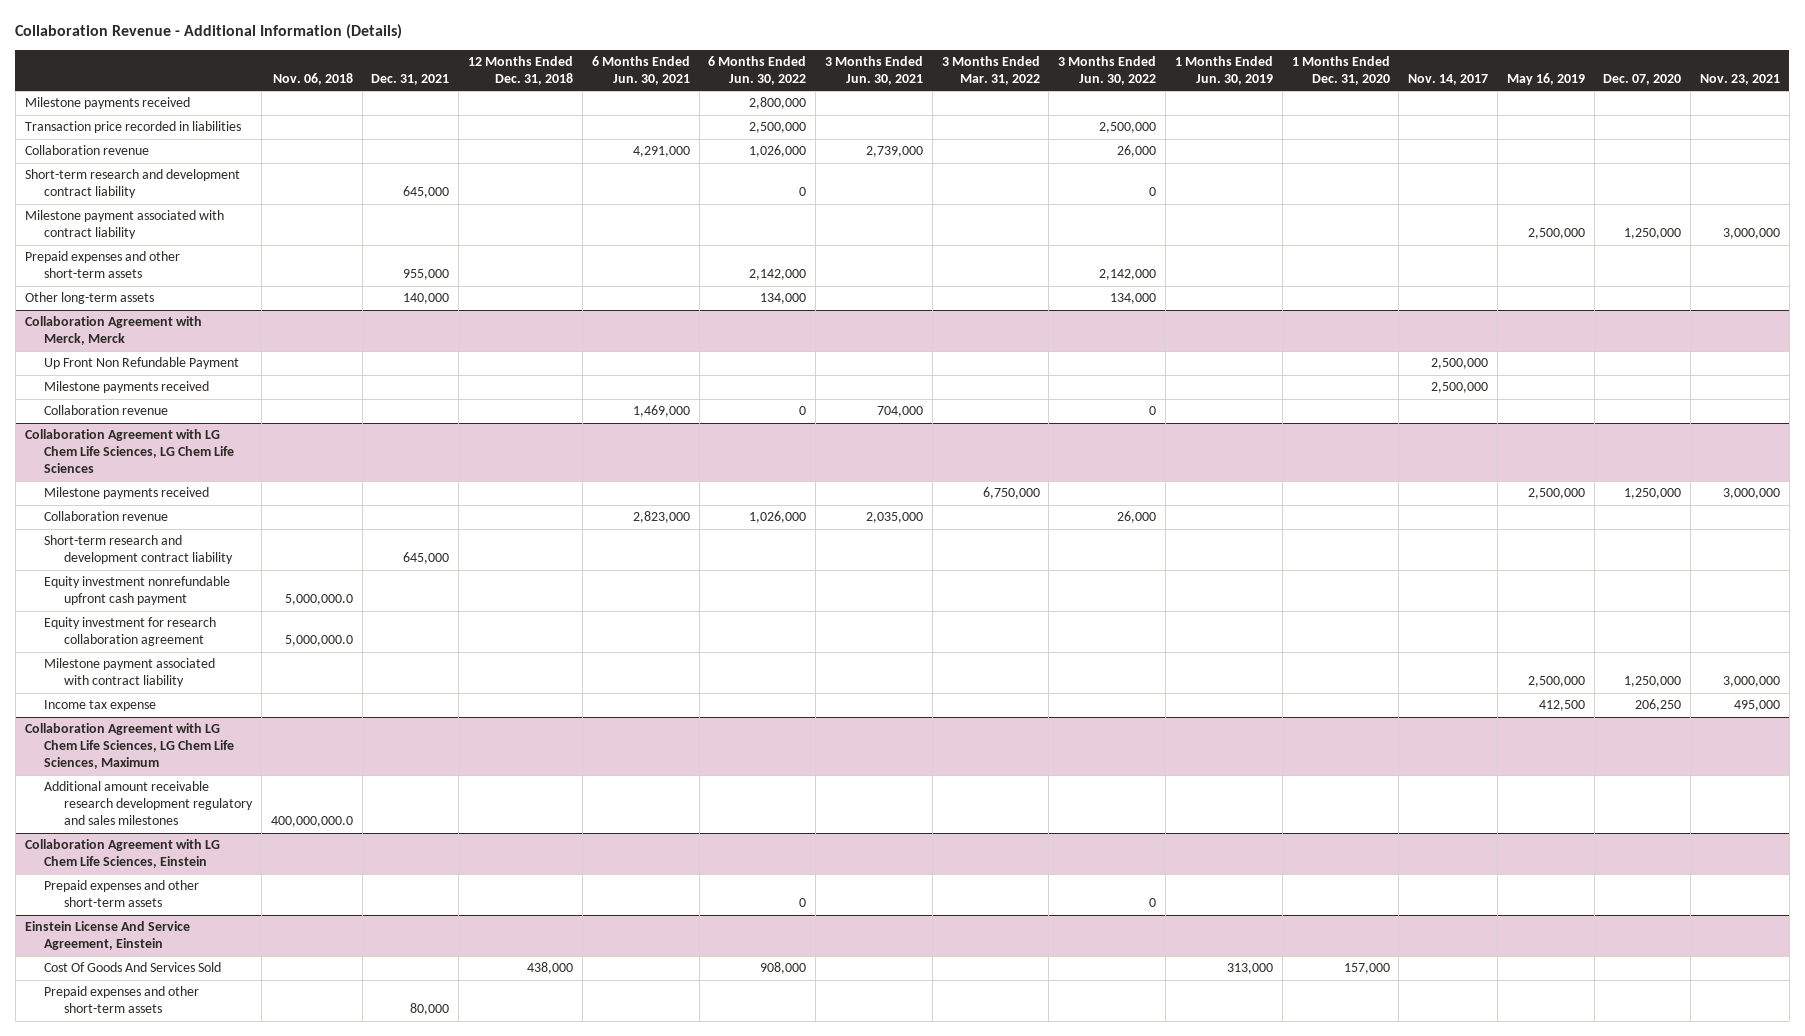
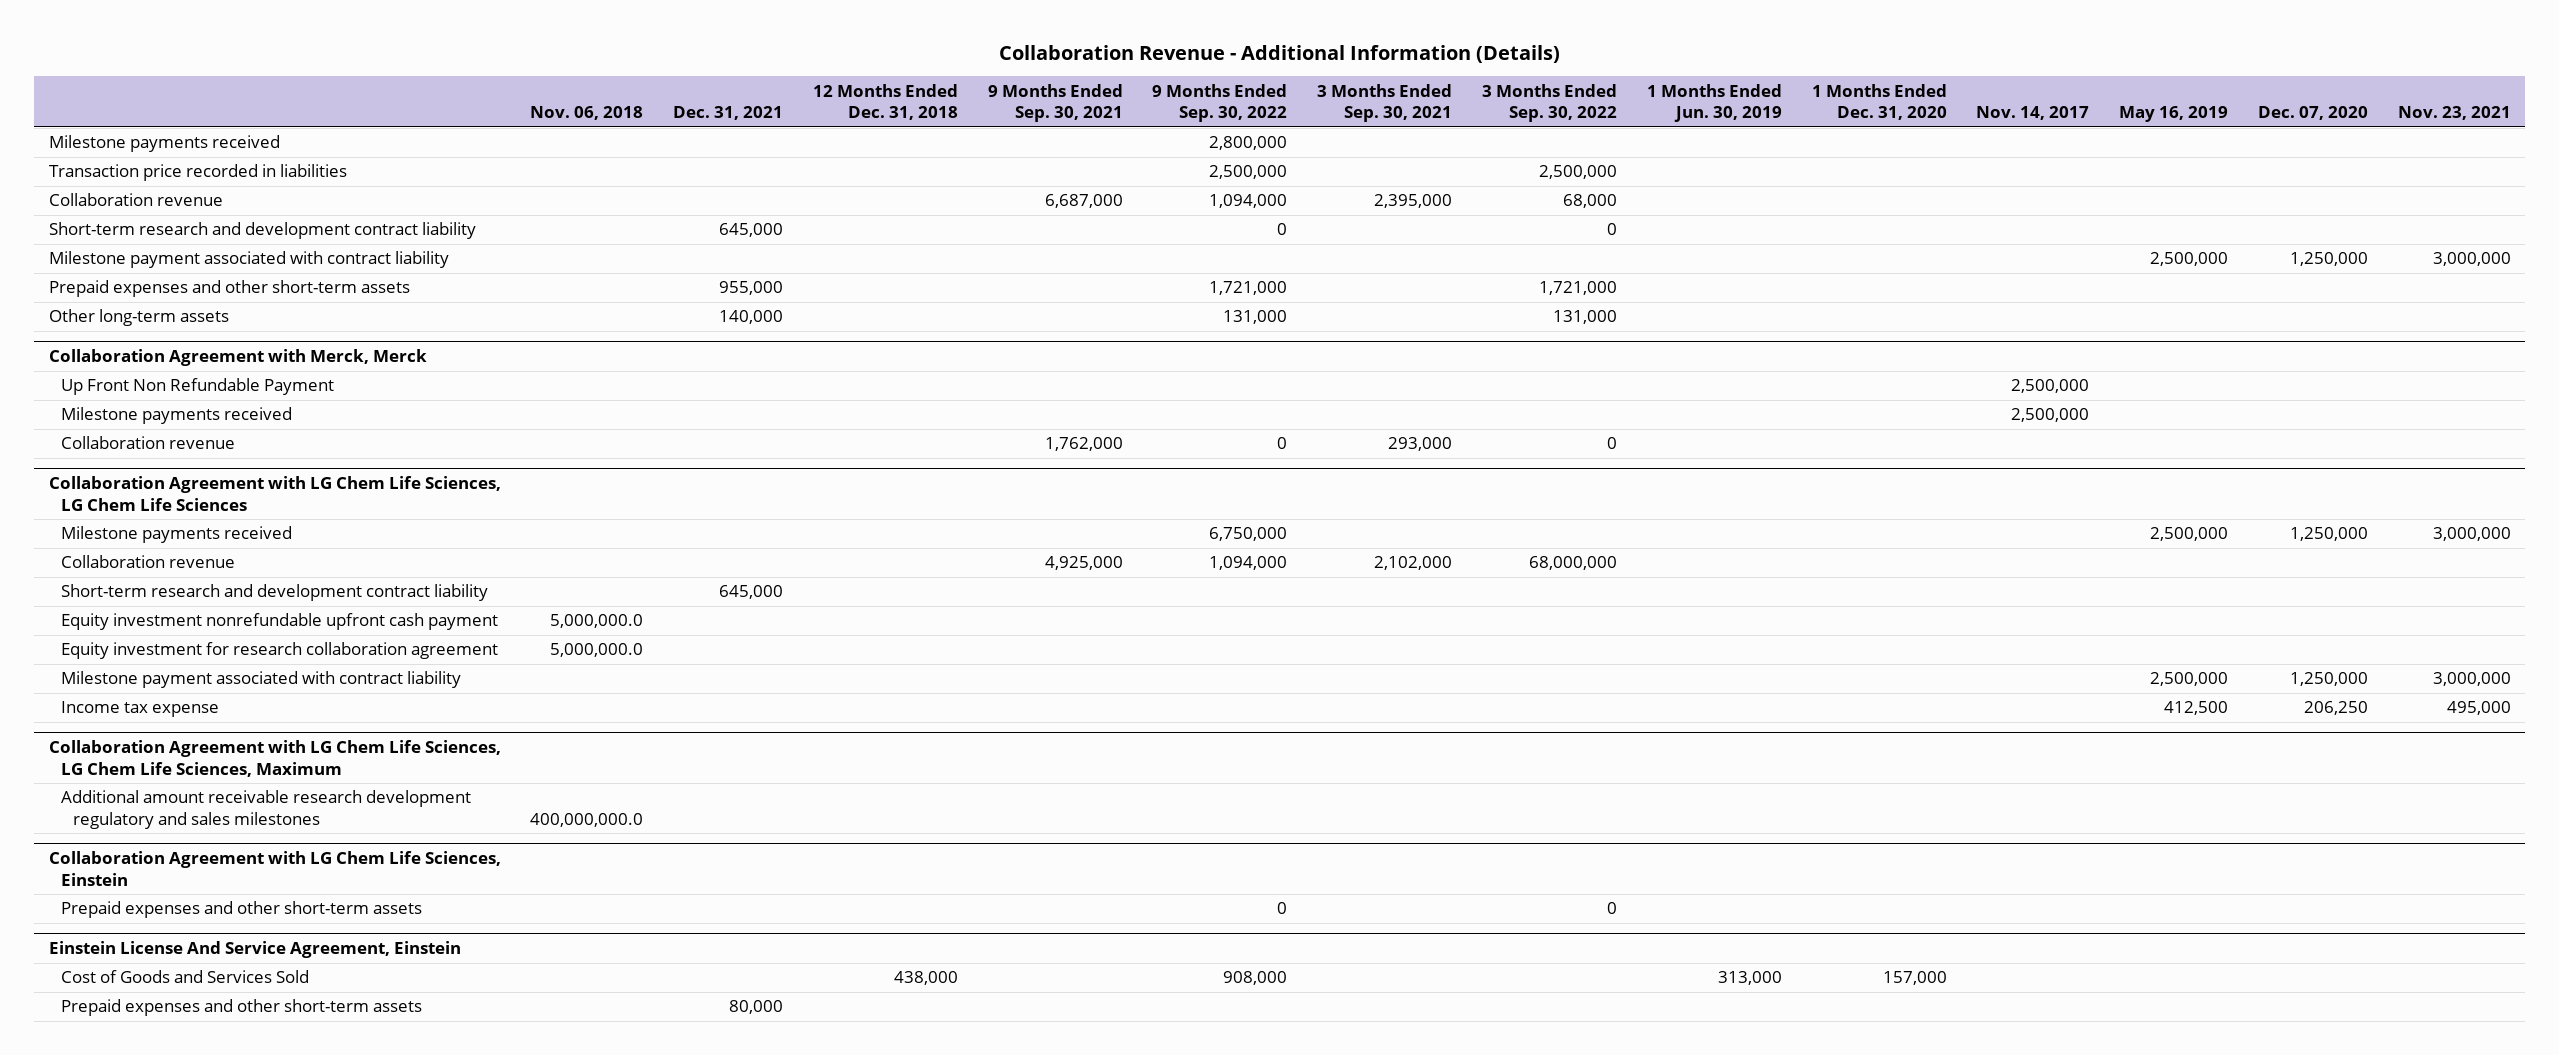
[591,55,690,85] 6 Months Ended Jun. 30, 2021 -> none
[708,55,807,85] 6 Months Ended Jun. 30, 2022 -> none
[824,55,923,85] 3 Months Ended Jun. 30, 2021 -> none
[941,55,1040,85] 3 Months Ended Mar. 31, 2022 -> none
[1058,55,1157,85] 3 Months Ended Jun. 30, 2022 -> none
none -> [987,83,1123,123] 9 Months Ended Sep. 30, 2021
none -> [1152,83,1288,123] 9 Months Ended Sep. 30, 2022
none -> [1317,83,1453,123] 3 Months Ended Sep. 30, 2021
none -> [1481,83,1617,123] 3 Months Ended Sep. 30, 2022
[44,962,222,973] Cost Of Goods And Services Sold -> [60,970,309,984] Cost of Goods and Services Sold

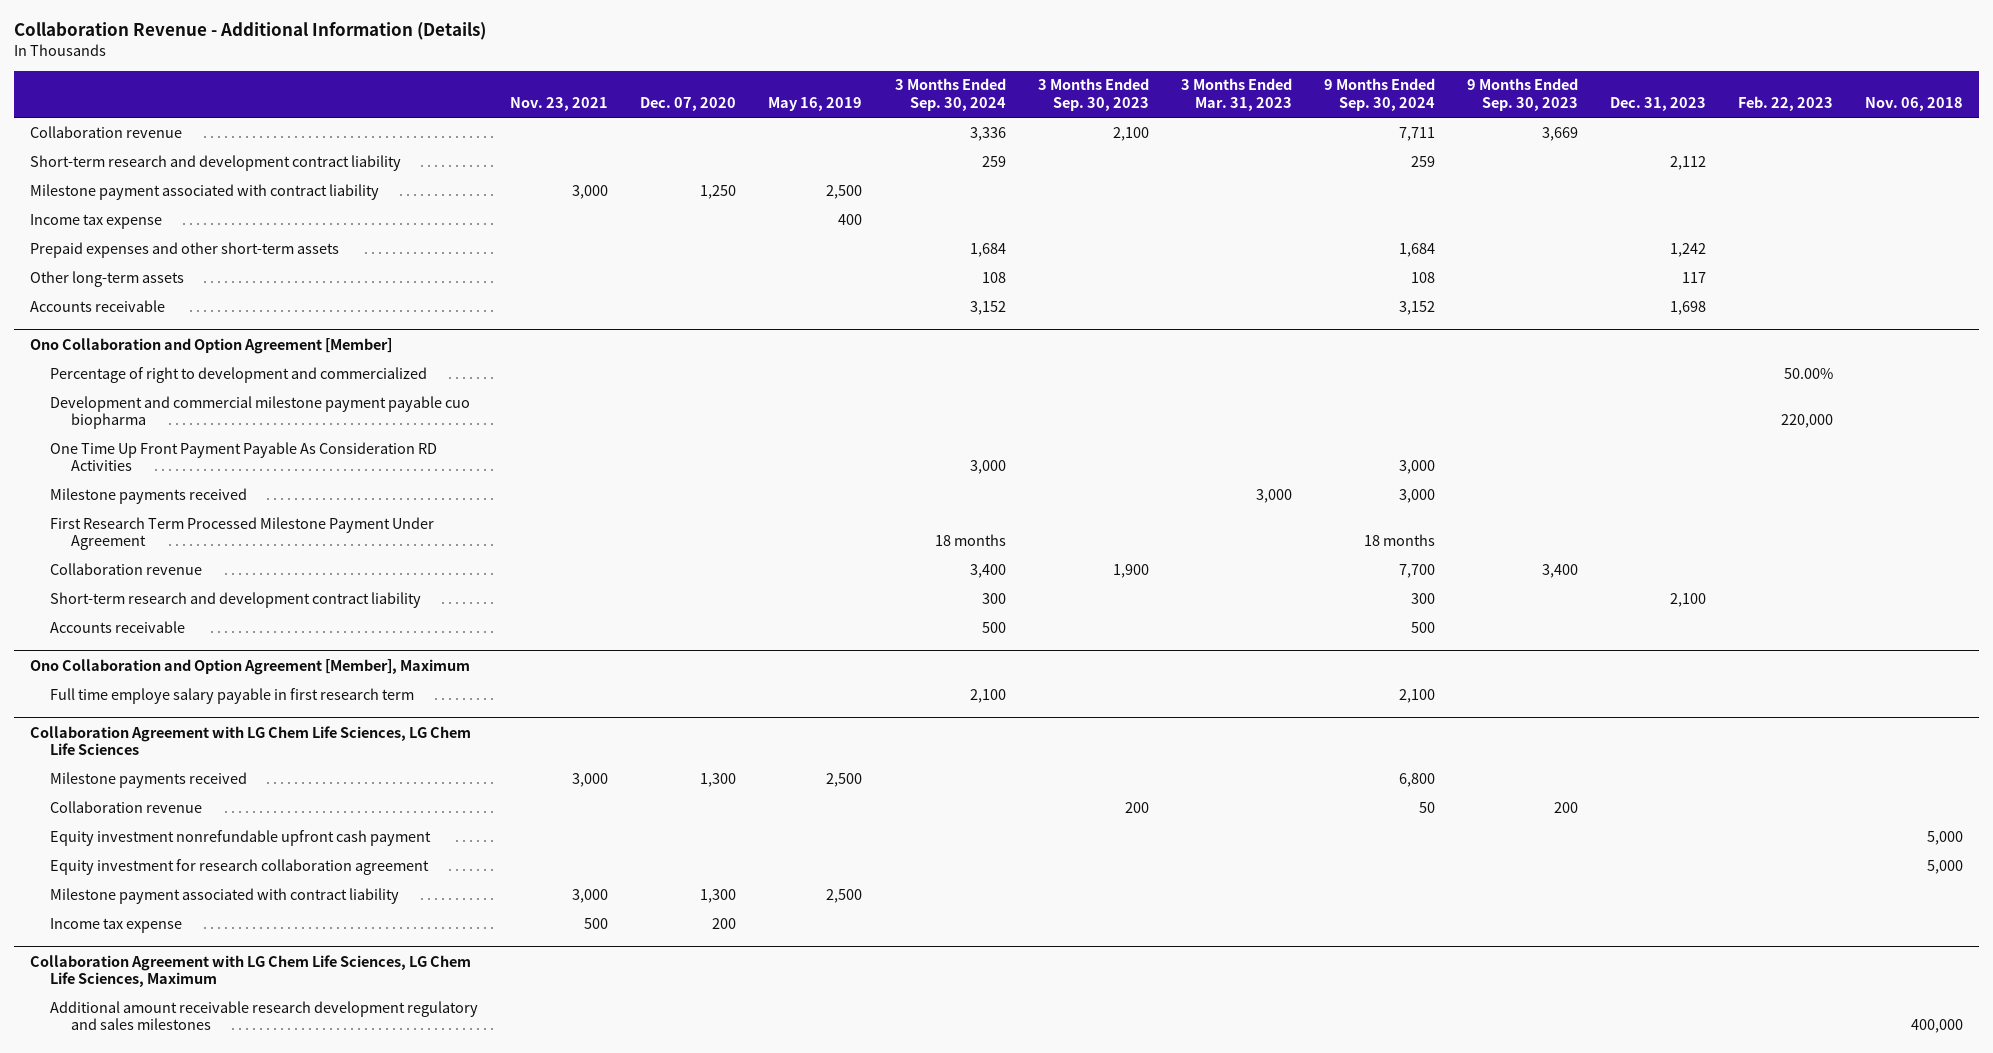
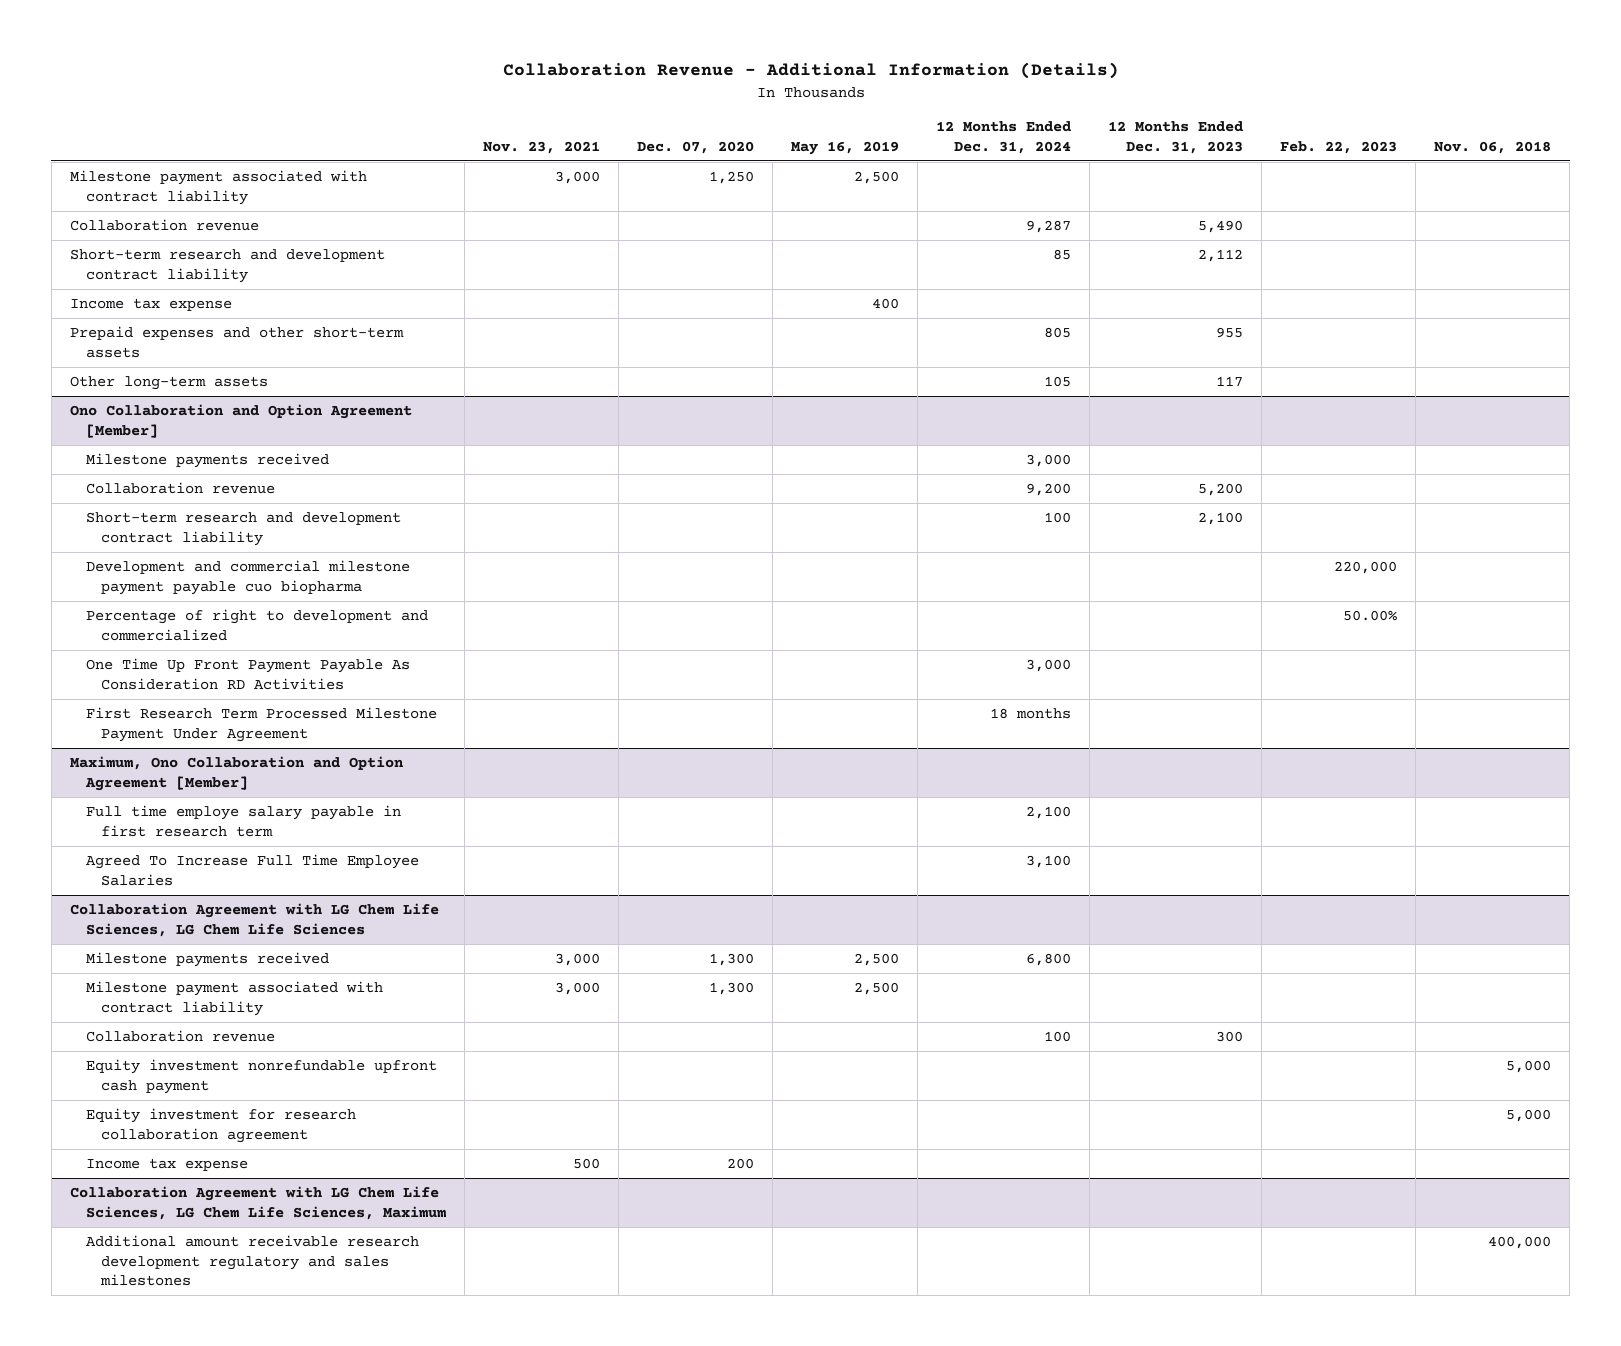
[894,78,1006,112] 3 Months Ended Sep. 30, 2024 -> none
[1037,78,1149,112] 3 Months Ended Sep. 30, 2023 -> none
[1180,78,1292,112] 3 Months Ended Mar. 31, 2023 -> none
[1323,78,1435,112] 9 Months Ended Sep. 30, 2024 -> none
[1467,78,1579,112] 9 Months Ended Sep. 30, 2023 -> none
[1610,97,1707,112] Dec. 31, 2023 -> none
none -> [935,121,1071,154] 12 Months Ended Dec. 31, 2024
none -> [1108,121,1244,154] 12 Months Ended Dec. 31, 2023
[29,183,379,200] Milestone payment associated with contract liability -> [69,170,367,205] Milestone payment associated with contract liability
[29,299,165,312] Accounts receivable -> none
[50,620,186,633] Accounts receivable -> none
[50,395,471,430] Development and commercial milestone payment payable cuo biopharma -> [85,560,410,595] Development and commercial milestone payment payable cuo biopharma
[50,366,428,383] Percentage of right to development and commercialized -> [85,609,428,641] Percentage of right to development and commercialized
[50,441,438,472] One Time Up Front Payment Payable As Consideration RD Activities -> [85,658,410,690] One Time Up Front Payment Payable As Consideration RD Activities
[50,516,435,551] First Research Term Processed Milestone Payment Under Agreement -> [85,707,437,742] First Research Term Processed Milestone Payment Under Agreement
[29,658,470,675] Ono Collaboration and Option Agreement [Member], Maximum -> [69,756,404,791] Maximum, Ono Collaboration and Option Agreement [Member]
none -> [85,854,419,886] Agreed To Increase Full Time Employee Salaries
[50,887,400,904] Milestone payment associated with contract liability -> [85,981,383,1016] Milestone payment associated with contract liability

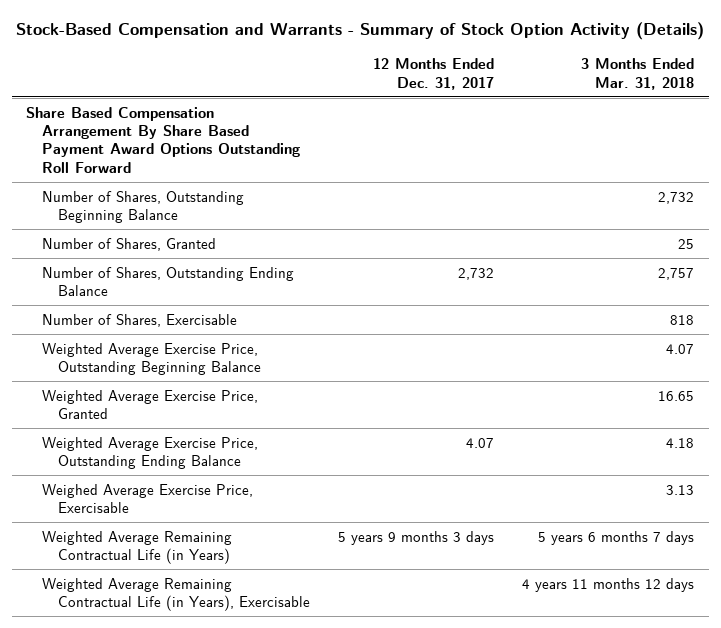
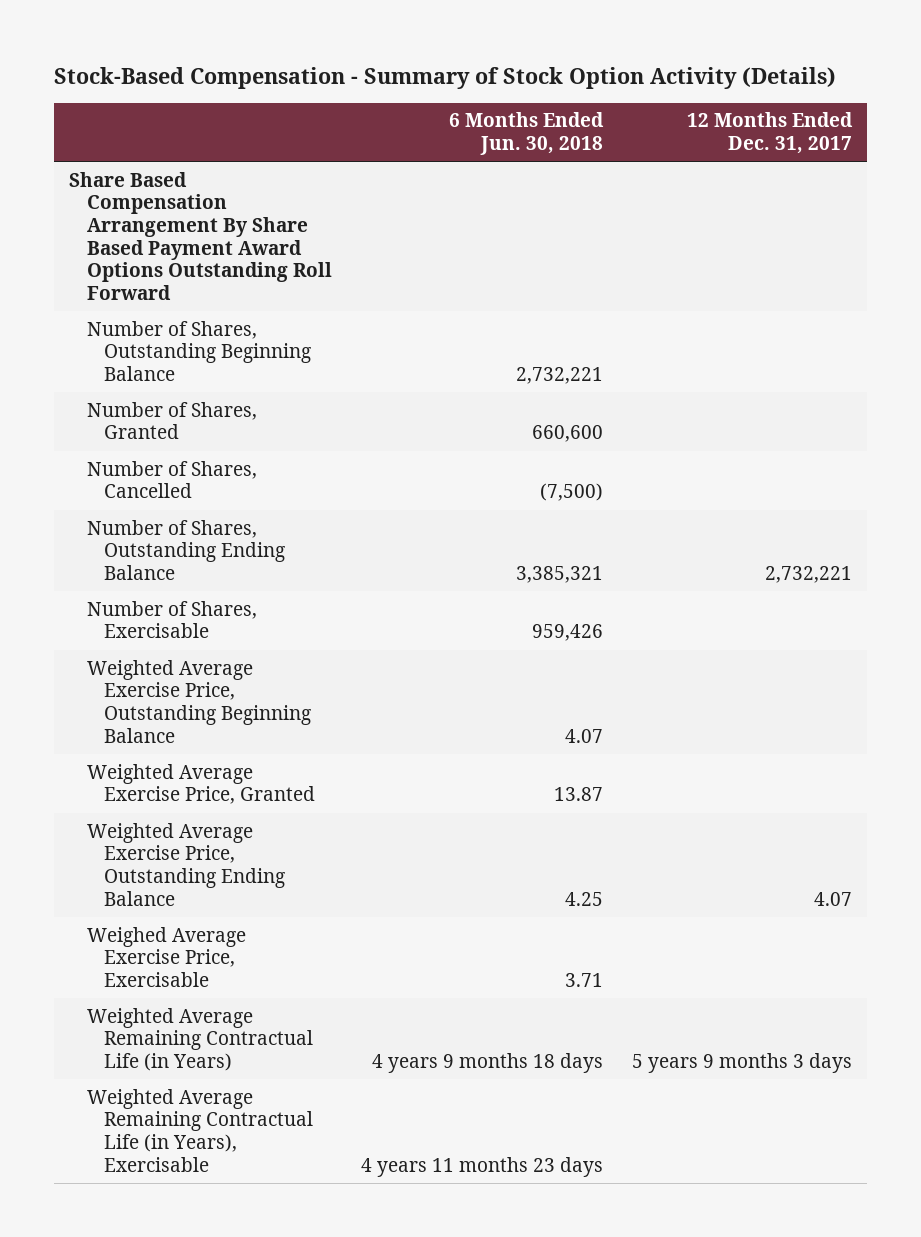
[16,21,705,40] Stock-Based Compensation and Warrants - Summary of Stock Option Activity (Details) -> [54,66,837,89] Stock-Based Compensation - Summary of Stock Option Activity (Details)
[581,58,695,90] 3 Months Ended Mar. 31, 2018 -> none
none -> [449,112,605,155] 6 Months Ended Jun. 30, 2018
none -> [86,460,257,499] Number of Shares, Cancelled
[458,267,495,280] 2,732 -> [765,566,853,584] 2,732,221

